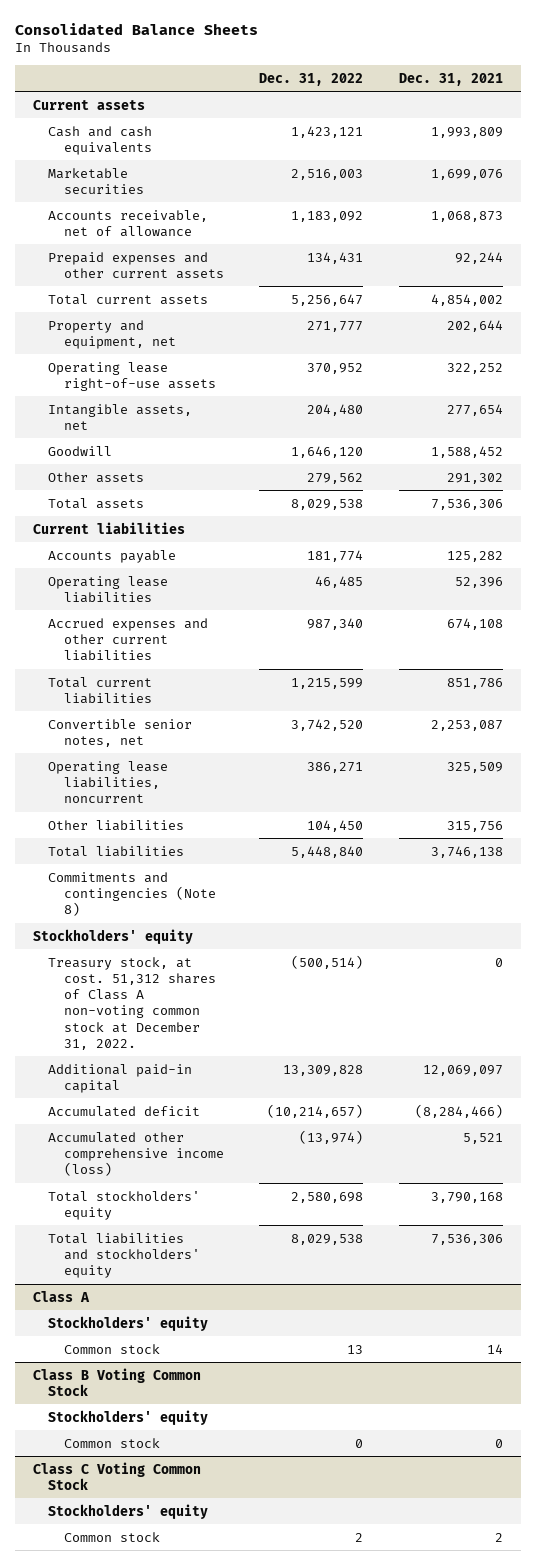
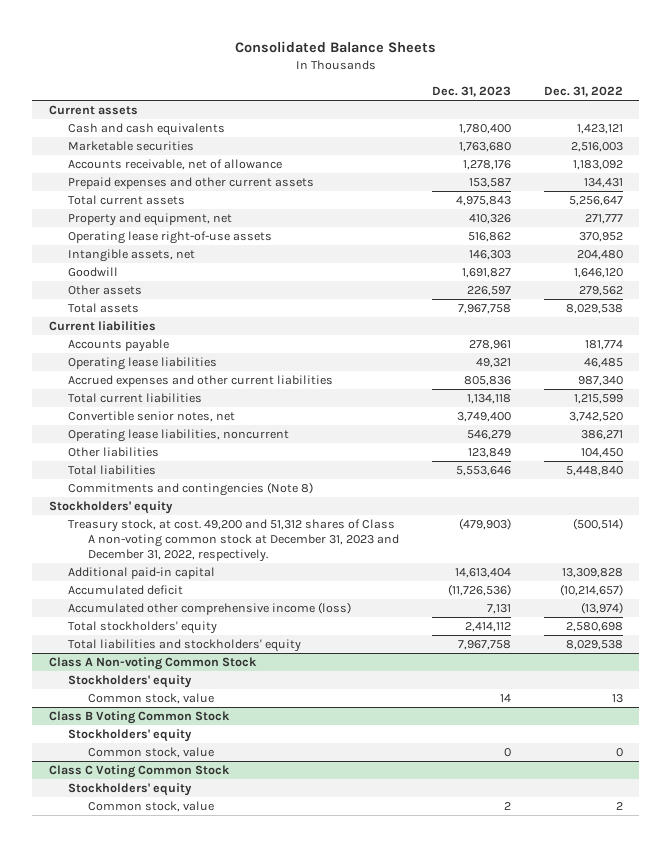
[398,72,503,86] Dec. 31, 2021 -> none
none -> [431,85,511,97] Dec. 31, 2023
[48,956,216,1050] Treasury stock, at cost. 51,312 shares of Class A non-voting common stock at December 31, 2022. -> [68,519,400,562] Treasury stock, at cost. 49,200 and 51,312 shares of Class A non-voting common stock at December 31, 2023 and December 31, 2022, respectively.
[32,1290,90,1302] Class A -> [48,657,257,671] Class A Non-voting Common Stock
[63,1343,160,1354] Common stock -> [88,693,215,705] Common stock, value
[63,1437,160,1448] Common stock -> [88,747,215,759] Common stock, value
[63,1531,160,1542] Common stock -> [88,801,215,813] Common stock, value

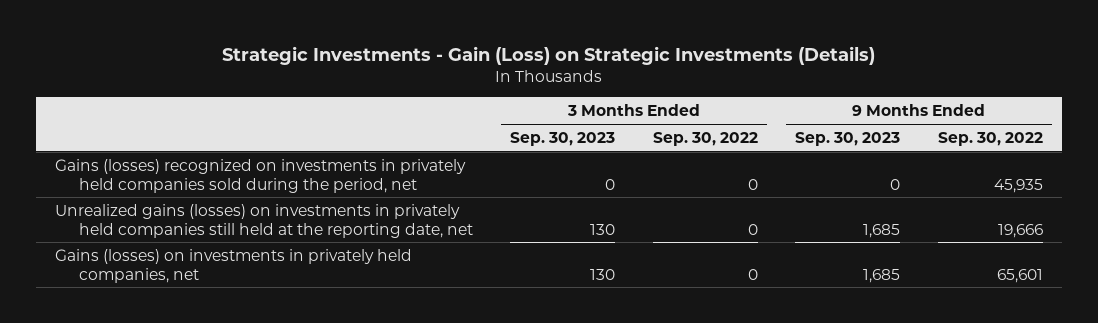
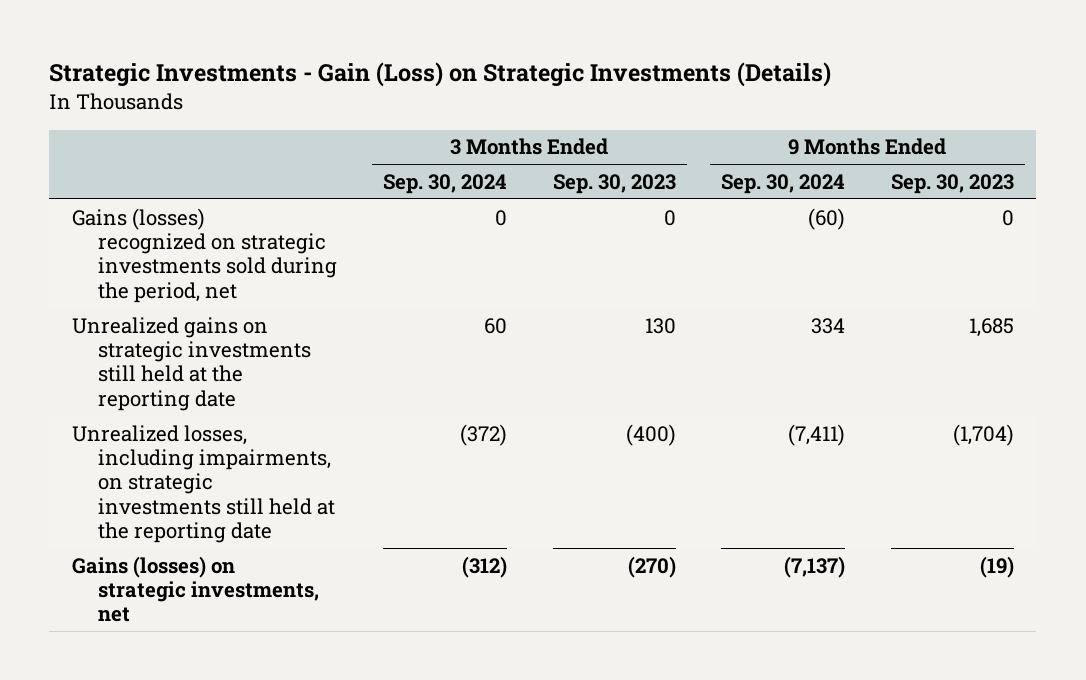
[652,131,758,146] Sep. 30, 2022 -> none
[937,131,1043,146] Sep. 30, 2022 -> none
none -> [382,173,507,194] Sep. 30, 2024
none -> [721,173,846,194] Sep. 30, 2024
[55,158,467,193] Gains (losses) recognized on investments in privately held companies sold during the period, net -> [72,207,338,303] Gains (losses) recognized on strategic investments sold during the period, net
[55,203,473,238] Unrealized gains (losses) on investments in privately held companies still held at the reporting date, net -> [72,316,312,411] Unrealized gains on strategic investments still held at the reporting date
none -> [72,424,336,544] Unrealized losses, including impairments, on strategic investments still held at the reporting date
[55,248,413,283] Gains (losses) on investments in privately held companies, net -> [72,555,320,623] Gains (losses) on strategic investments, net
[590,268,616,280] 130 -> [627,555,676,578] (270)
[863,268,901,283] 1,685 -> [979,555,1014,578] (19)

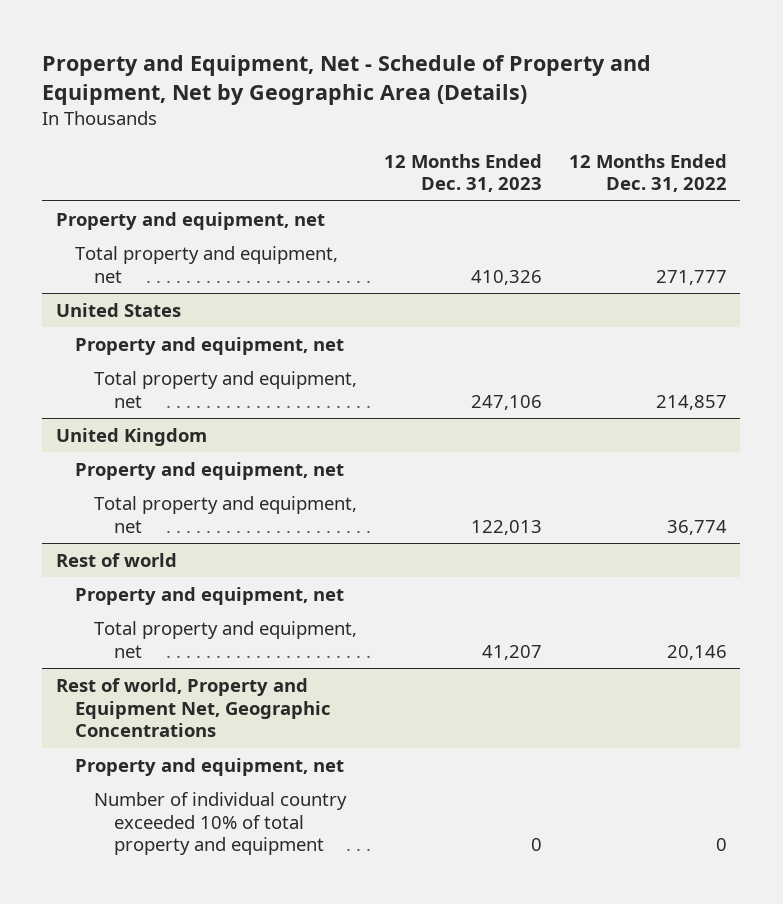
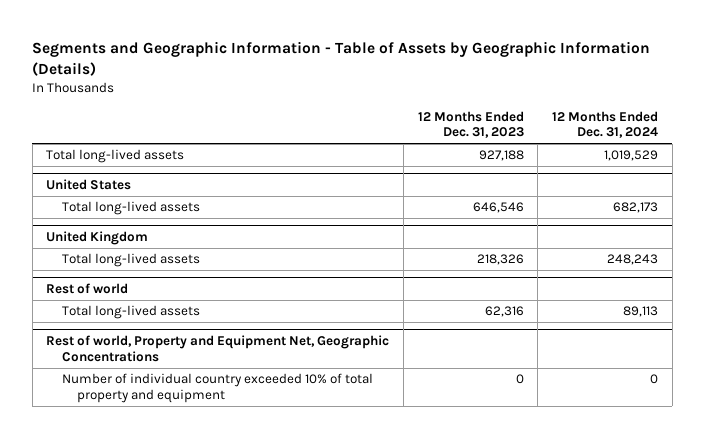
[42,55,652,106] Property and Equipment, Net - Schedule of Property and Equipment, Net by Geographic Area (Details) -> [32,40,651,76] Segments and Geographic Information - Table of Assets by Geographic Information (Details)
[569,153,728,193] 12 Months Ended Dec. 31, 2022 -> none
none -> [552,110,659,139] 12 Months Ended Dec. 31, 2024
[55,211,325,230] Property and equipment, net -> none
[75,245,339,283] Total property and equipment, net -> none
none -> [46,149,185,164] Total long-lived assets
[75,336,345,355] Property and equipment, net -> none
[94,370,358,408] Total property and equipment, net -> none
none -> [61,201,200,216] Total long-lived assets
[75,461,345,480] Property and equipment, net -> none
[94,495,358,533] Total property and equipment, net -> none
none -> [61,253,200,268] Total long-lived assets
[75,586,345,605] Property and equipment, net -> none
[94,620,358,658] Total property and equipment, net -> none
none -> [61,305,200,320] Total long-lived assets
[75,757,345,776] Property and equipment, net -> none

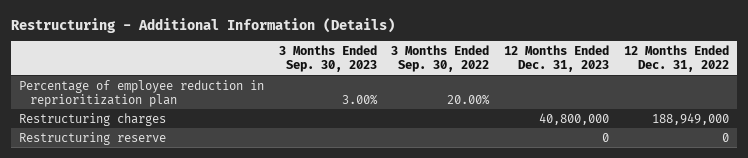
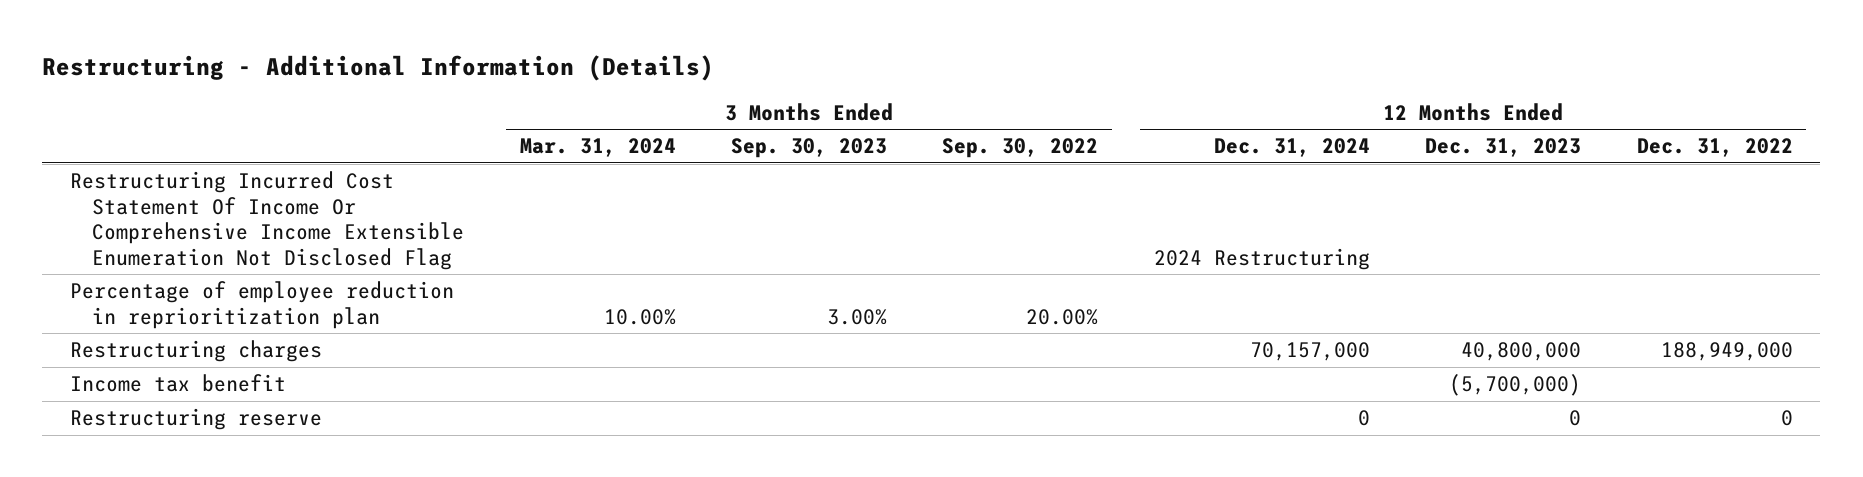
none -> [519,138,676,158] Mar. 31, 2024
none -> [1213,138,1370,158] Dec. 31, 2024
none -> [69,171,465,270] Restructuring Incurred Cost Statement Of Income Or Comprehensive Income Extensible Enumeration Not Disclosed Flag
none -> [69,374,286,393] Income tax benefit

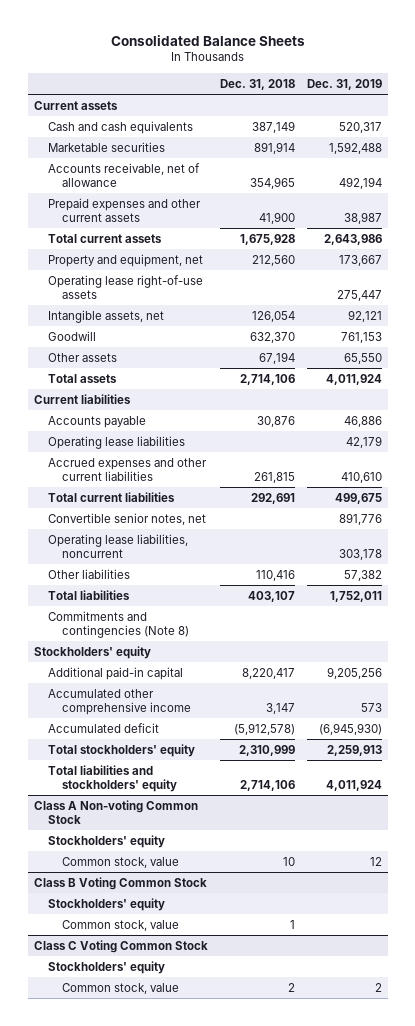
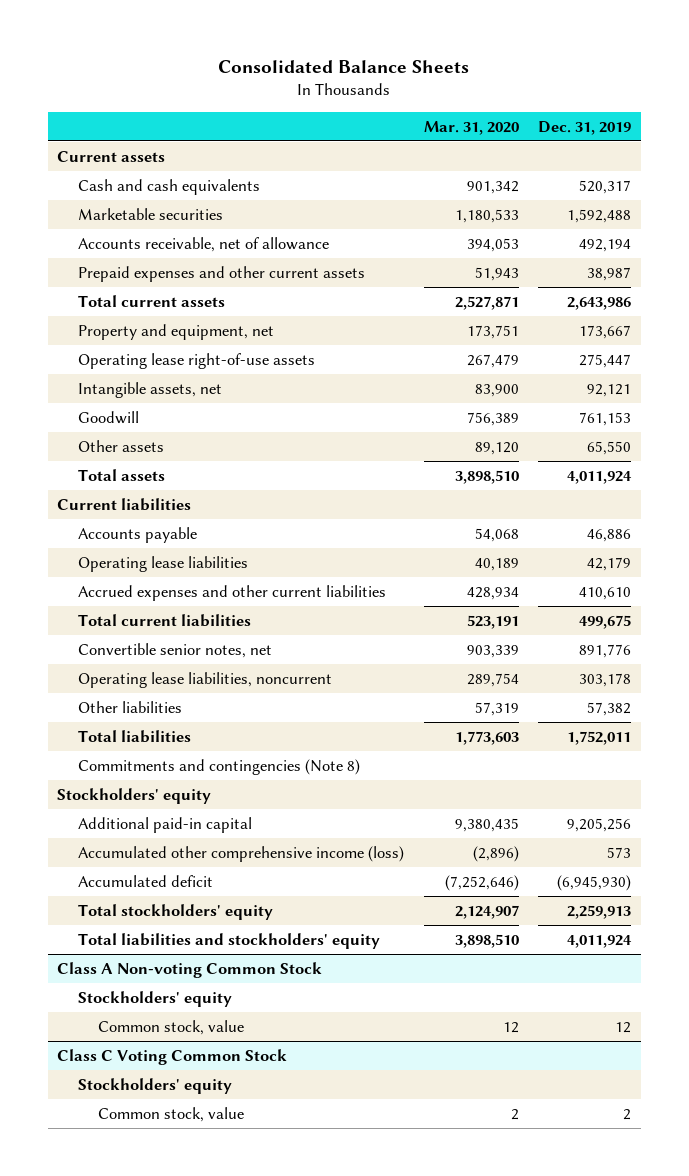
[219,79,295,91] Dec. 31, 2018 -> none
none -> [423,120,519,135] Mar. 31, 2020
[48,688,192,715] Accumulated other comprehensive income -> [77,845,404,862] Accumulated other comprehensive income (loss)
[33,876,207,890] Class B Voting Common Stock -> none
[48,897,166,911] Stockholders' equity -> none
[62,919,180,931] Common stock, value -> none

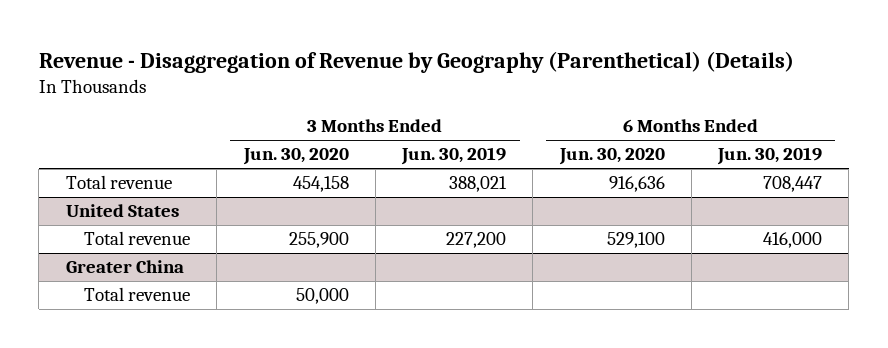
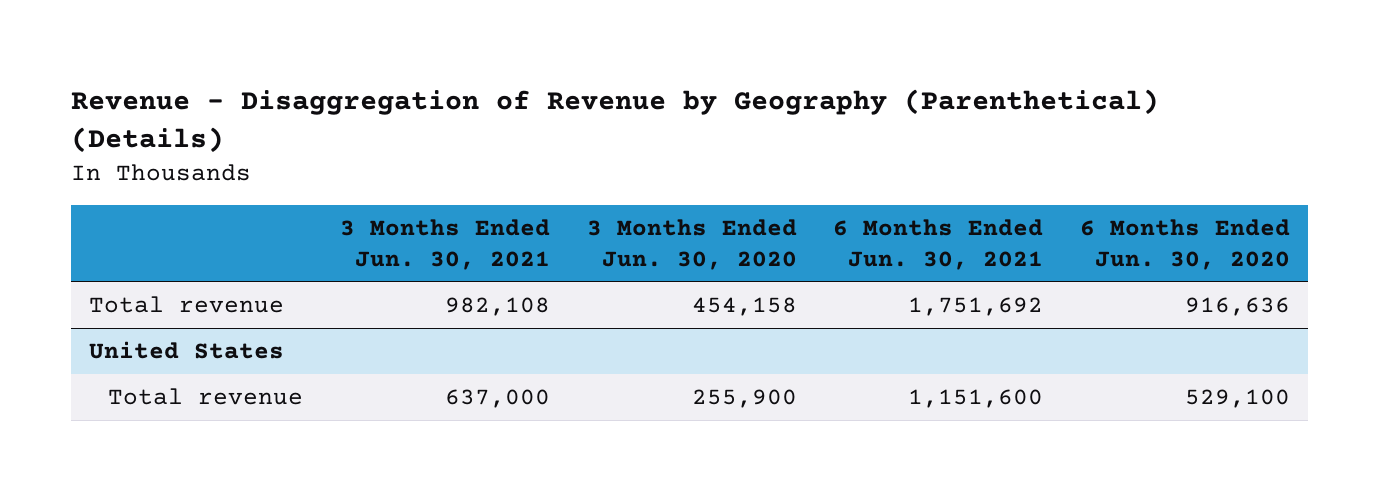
[401,147,507,166] Jun. 30, 2019 -> none
[717,147,823,166] Jun. 30, 2019 -> none
none -> [339,219,550,270] 3 Months Ended Jun. 30, 2021
none -> [833,219,1044,270] 6 Months Ended Jun. 30, 2021
[65,260,184,274] Greater China -> none
[84,287,191,302] Total revenue -> none

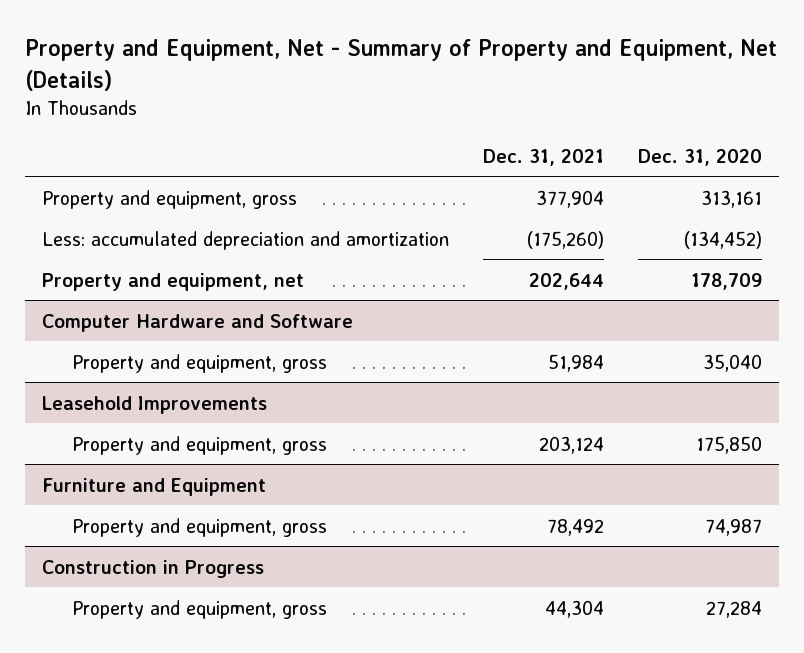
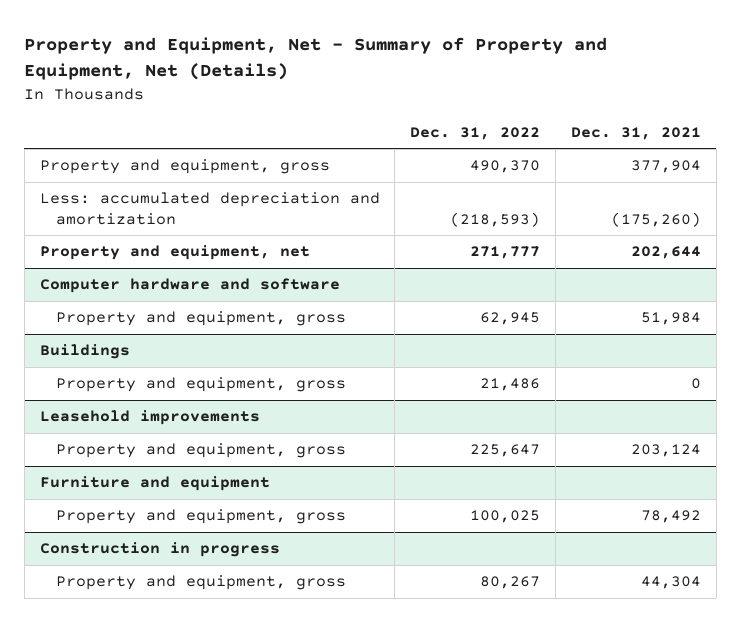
[638,148,763,166] Dec. 31, 2020 -> none
none -> [410,126,541,140] Dec. 31, 2022
[42,313,354,332] Computer Hardware and Software -> [39,278,340,294] Computer hardware and software
none -> [39,344,130,360] Buildings
none -> [55,377,346,393] Property and equipment, gross
[42,395,268,414] Leasehold Improvements -> [39,410,260,426] Leasehold improvements
[42,477,267,496] Furniture and Equipment -> [39,476,270,492] Furniture and equipment
[42,559,265,578] Construction in Progress -> [39,542,280,558] Construction in progress

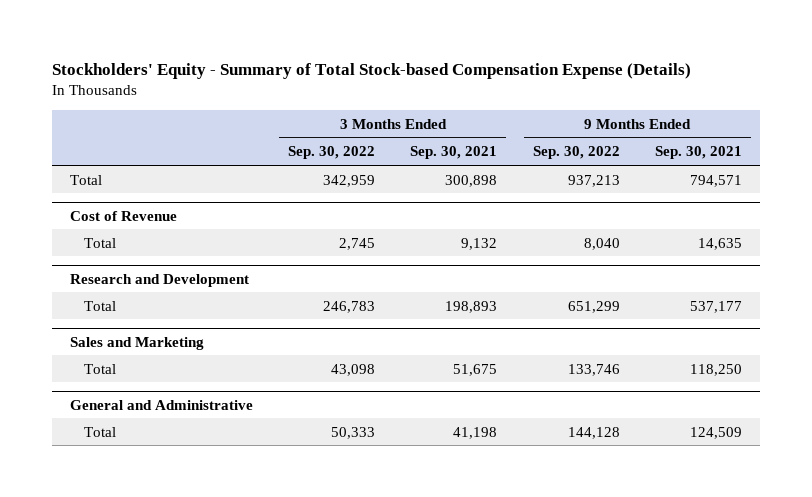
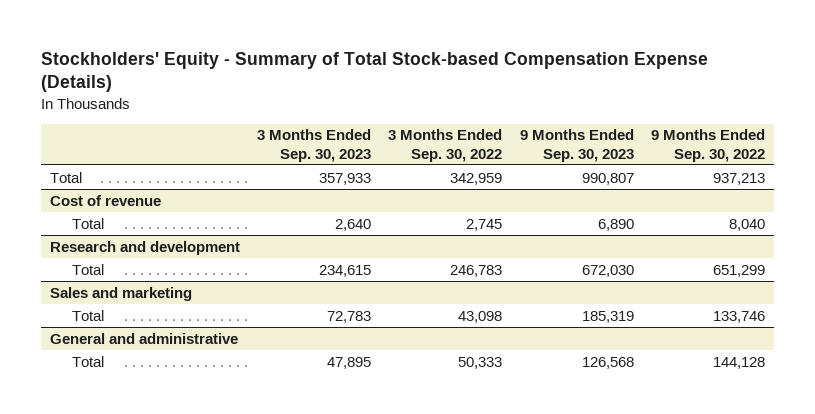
[410,146,498,160] Sep. 30, 2021 -> none
[654,146,742,160] Sep. 30, 2021 -> none
none -> [256,129,371,162] 3 Months Ended Sep. 30, 2023
none -> [519,129,634,162] 9 Months Ended Sep. 30, 2023
[69,210,177,221] Cost of Revenue -> [49,194,161,206] Cost of revenue
[69,273,249,287] Research and Development -> [49,240,240,255] Research and development
[69,336,204,350] Sales and Marketing -> [49,286,192,301] Sales and marketing
[69,399,253,410] General and Administrative -> [49,332,238,344] General and administrative

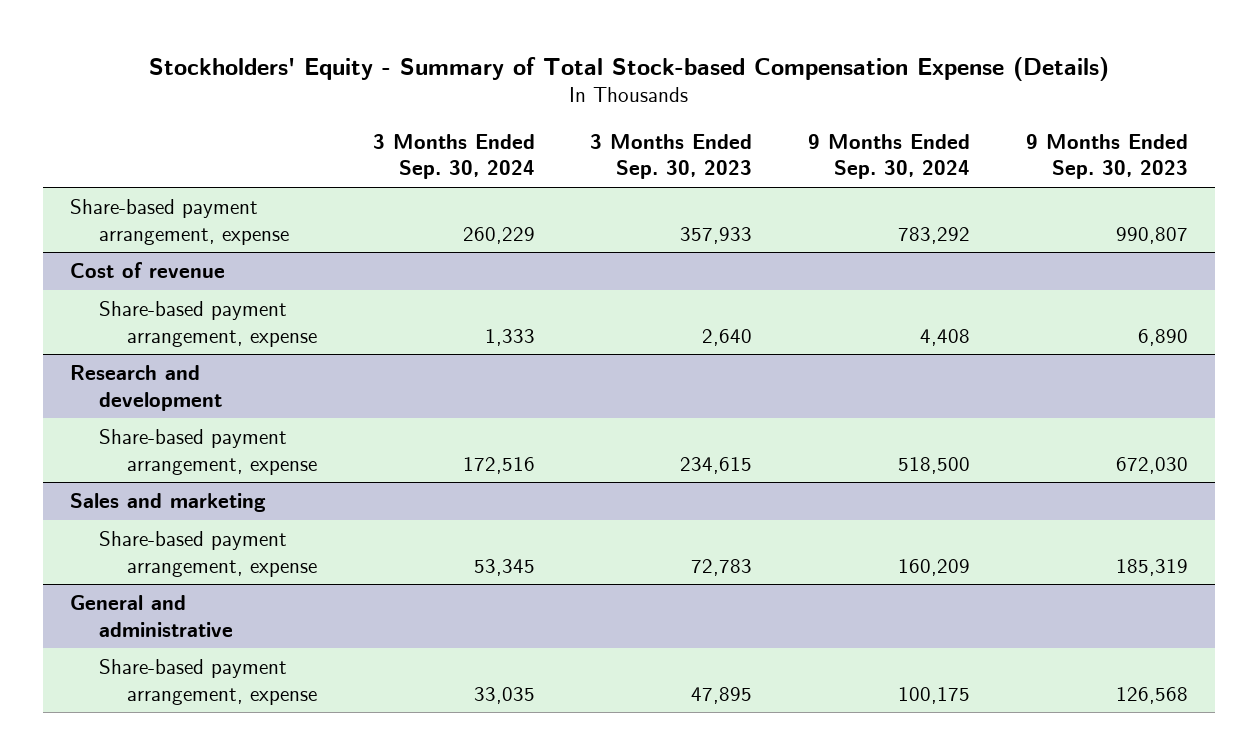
[388,129,503,162] 3 Months Ended Sep. 30, 2022 -> none
[650,129,765,162] 9 Months Ended Sep. 30, 2022 -> none
none -> [372,134,535,180] 3 Months Ended Sep. 30, 2024
none -> [808,134,971,180] 9 Months Ended Sep. 30, 2024
[49,171,82,183] Total -> [70,199,289,245] Share-based payment arrangement, expense
[72,217,105,229] Total -> [98,301,318,347] Share-based payment arrangement, expense
[72,263,105,275] Total -> [98,429,318,475] Share-based payment arrangement, expense
[72,309,105,321] Total -> [98,531,318,577] Share-based payment arrangement, expense
[72,355,105,367] Total -> [98,659,318,705] Share-based payment arrangement, expense

